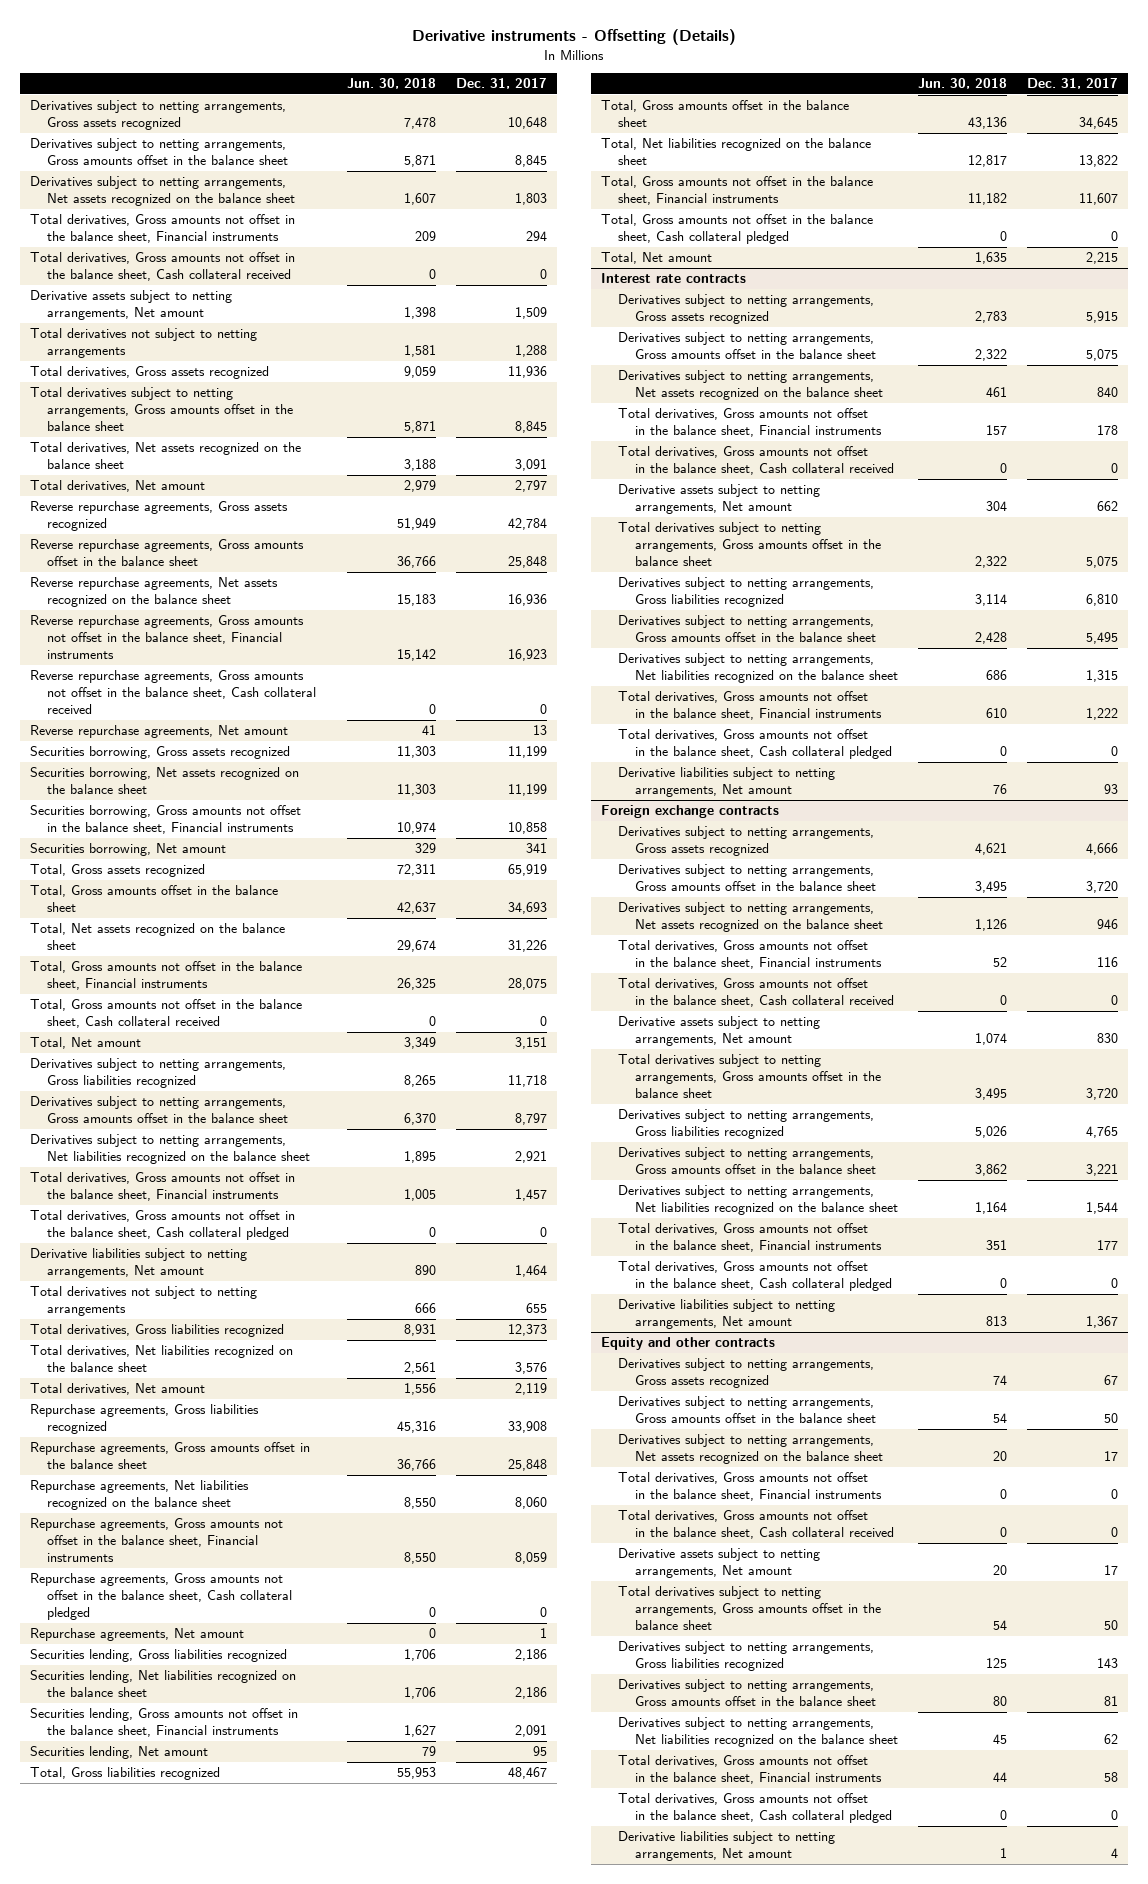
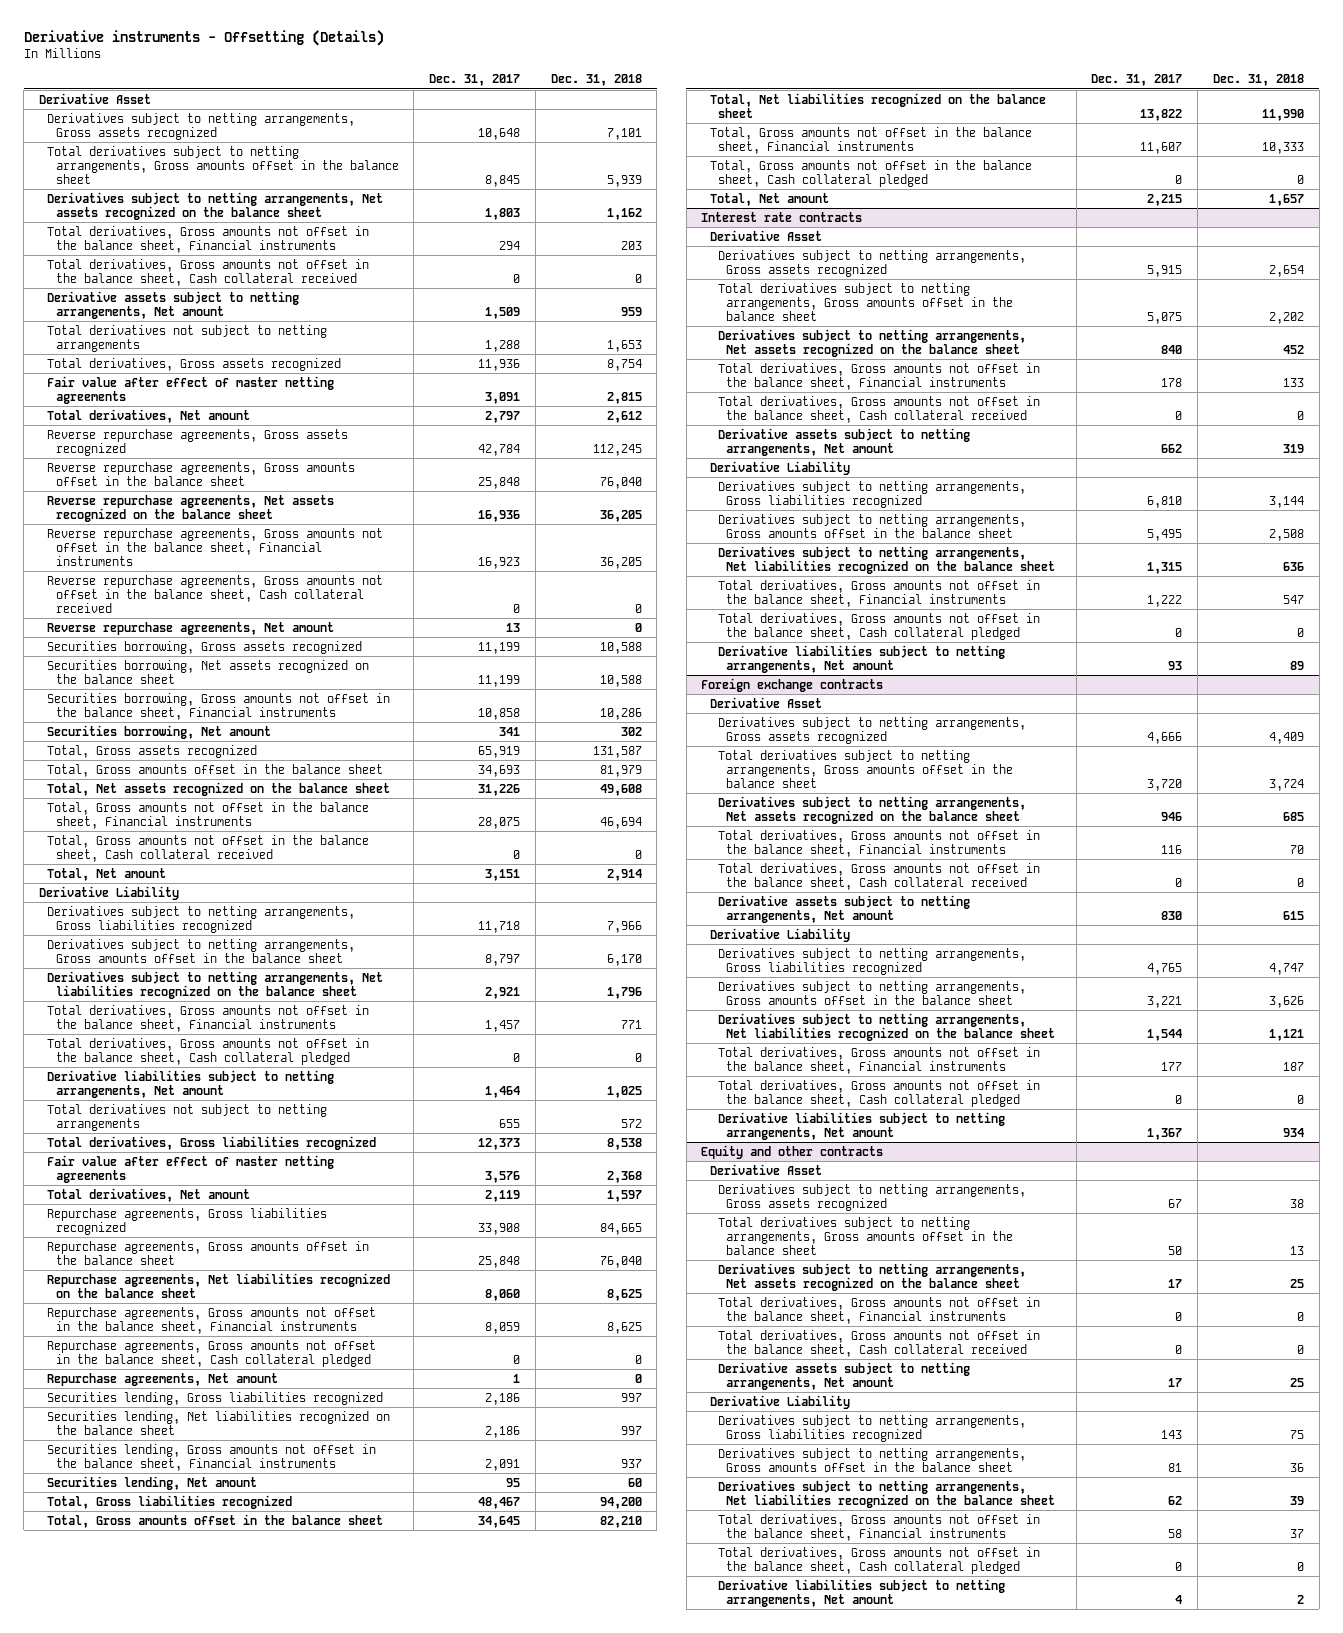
[346,78,436,90] Jun. 30, 2018 -> none
none -> [550,74,642,87] Dec. 31, 2018
none -> [39,92,152,104] Derivative Asset
[30,138,288,166] Derivatives subject to netting arrangements, Gross amounts offset in the balance sheet -> none
[30,387,293,432] Total derivatives subject to netting arrangements, Gross amounts offset in the balance sheet -> [47,145,399,184] Total derivatives subject to netting arrangements, Gross amounts offset in the balance sheet
[30,442,302,470] Total derivatives, Net assets recognized on the balance sheet -> [47,375,335,404] Fair value after effect of master netting agreements
none -> [39,885,180,900] Derivative Liability
[30,1345,294,1373] Total derivatives, Net liabilities recognized on the balance sheet -> [47,1154,335,1183] Fair value after effect of master netting agreements
none -> [709,229,822,241] Derivative Asset
[617,332,876,360] Derivatives subject to netting arrangements, Gross amounts offset in the balance sheet -> none
[617,522,881,567] Total derivatives subject to netting arrangements, Gross amounts offset in the balance sheet -> [717,282,1014,321] Total derivatives subject to netting arrangements, Gross amounts offset in the balance sheet
none -> [709,460,850,475] Derivative Liability
none -> [709,696,822,708] Derivative Asset
[617,864,876,892] Derivatives subject to netting arrangements, Gross amounts offset in the balance sheet -> none
[617,1054,881,1099] Total derivatives subject to netting arrangements, Gross amounts offset in the balance sheet -> [717,749,1014,788] Total derivatives subject to netting arrangements, Gross amounts offset in the balance sheet
none -> [709,927,850,942] Derivative Liability
none -> [709,1163,822,1175] Derivative Asset
[617,1396,876,1424] Derivatives subject to netting arrangements, Gross amounts offset in the balance sheet -> none
[617,1586,881,1631] Total derivatives subject to netting arrangements, Gross amounts offset in the balance sheet -> [717,1216,1014,1255] Total derivatives subject to netting arrangements, Gross amounts offset in the balance sheet
none -> [709,1394,850,1409] Derivative Liability

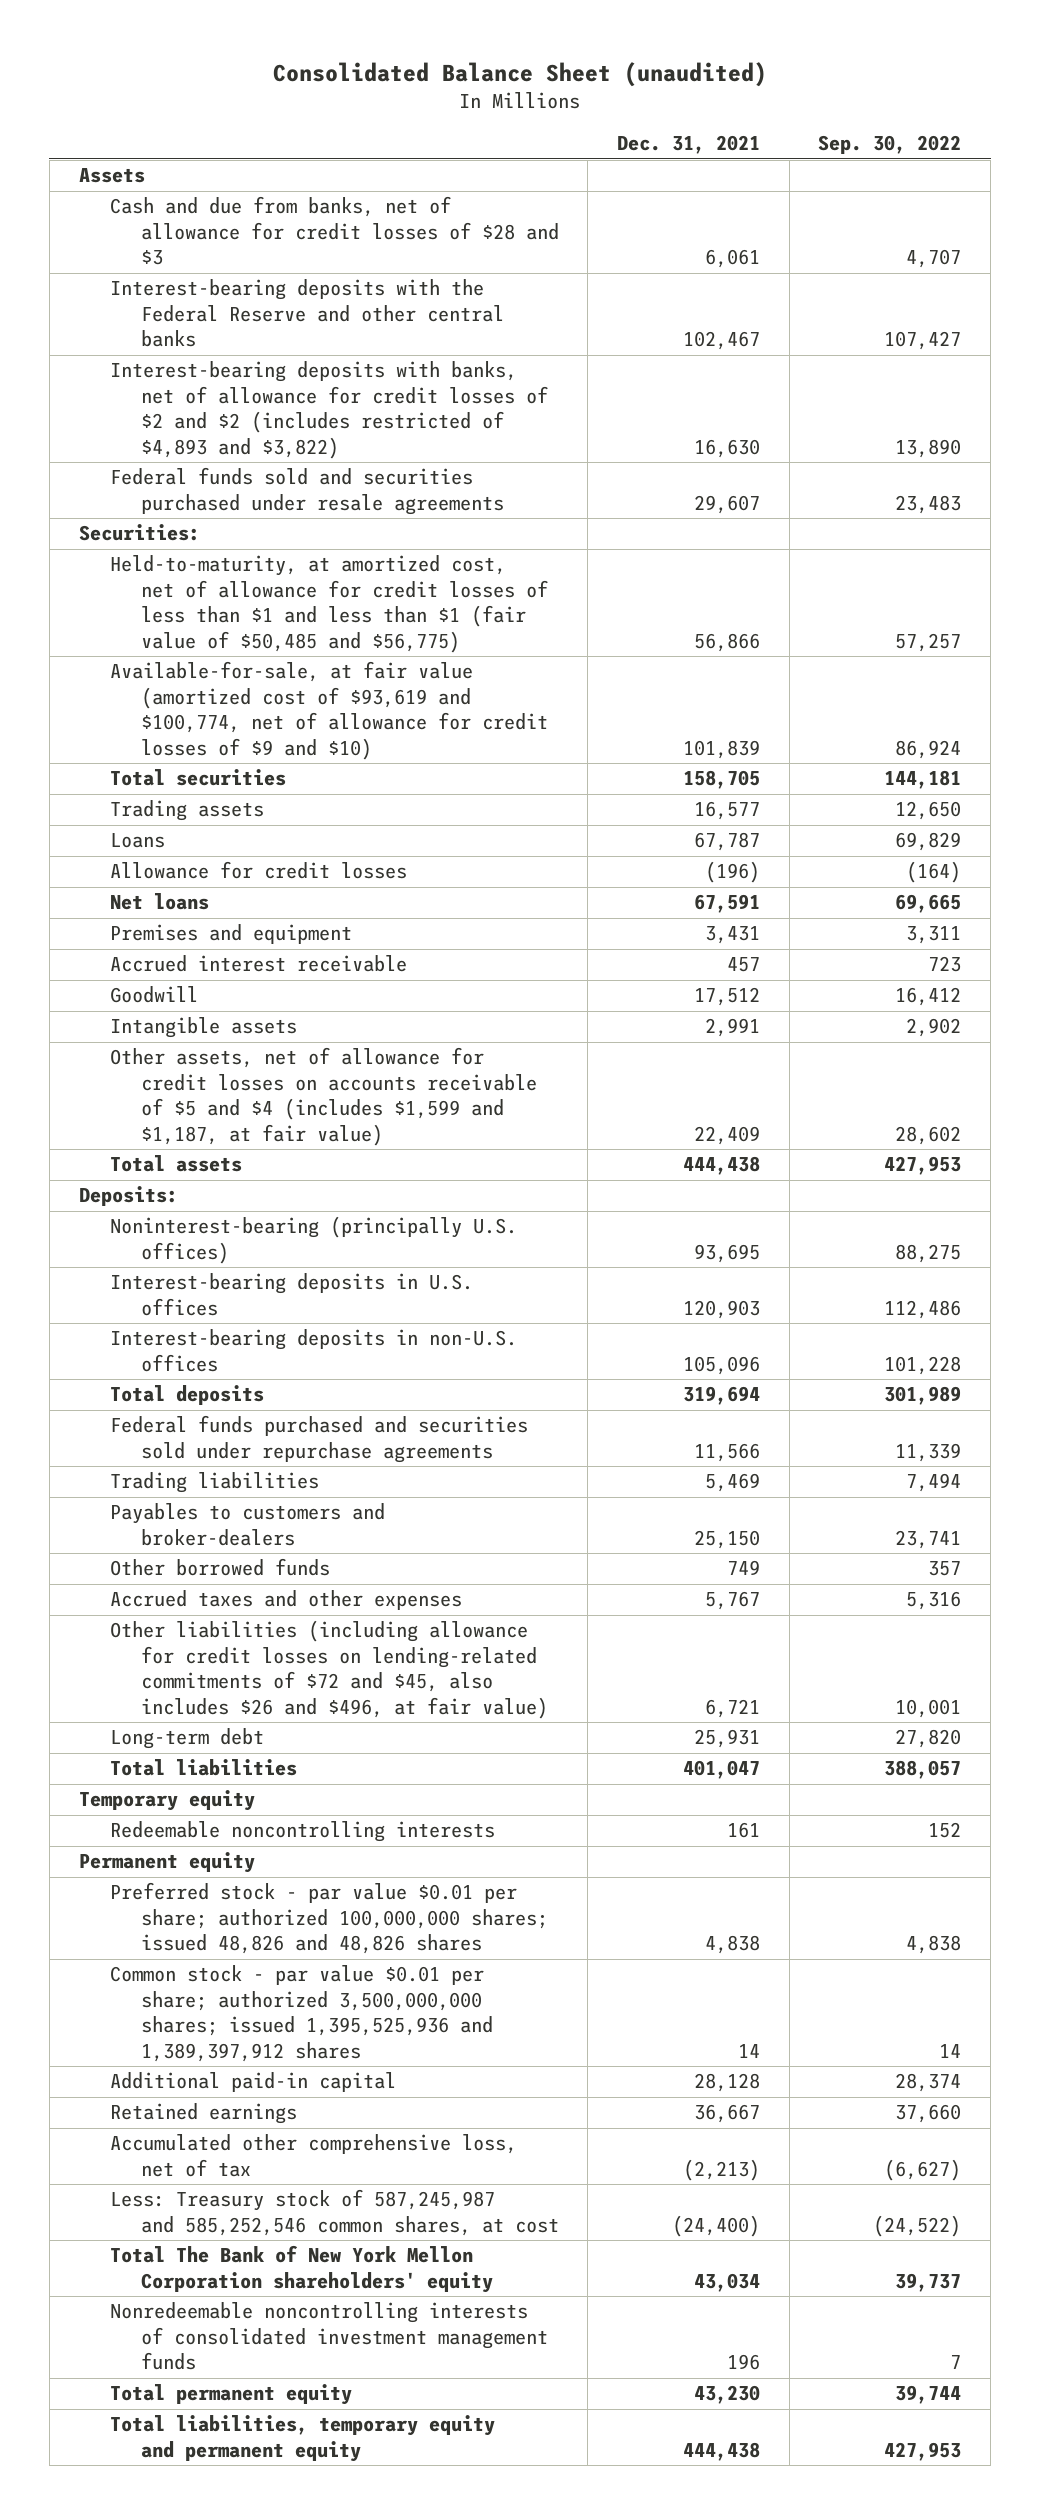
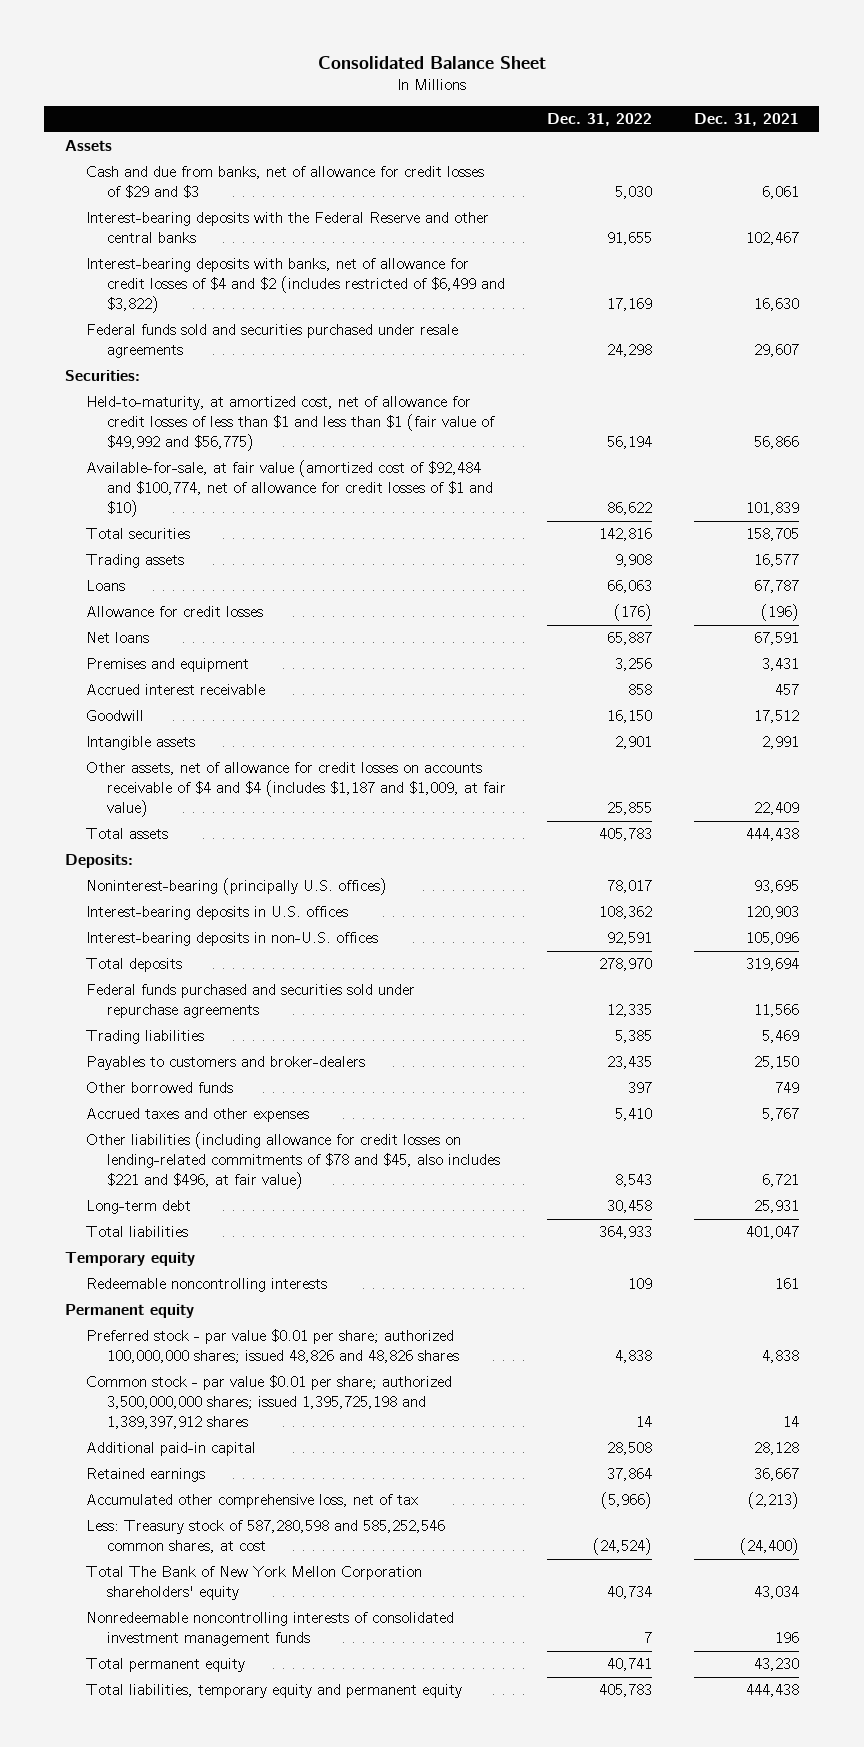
[273,61,768,87] Consolidated Balance Sheet (unaudited) -> [317,55,546,69] Consolidated Balance Sheet
[818,135,962,155] Sep. 30, 2022 -> none
none -> [547,113,653,127] Dec. 31, 2022
[109,196,559,266] Cash and due from banks, net of allowance for credit losses of $28 and $3 -> [85,166,484,199] Cash and due from banks, net of allowance for credit losses of $29 and $3
[109,361,548,459] Interest-bearing deposits with banks, net of allowance for credit losses of $2 and $2 (includes restricted of $4,893 and $3,822) -> [85,258,505,314] Interest-bearing deposits with banks, net of allowance for credit losses of $4 and $2 (includes restricted of $6,499 and $3,822)
[109,555,548,653] Held-to-maturity, at amortized cost, net of allowance for credit losses of less than $1 and less than $1 (fair value of $50,485 and $56,775) -> [85,396,495,452] Held-to-maturity, at amortized cost, net of allowance for credit losses of less than $1 and less than $1 (fair value of $49,992 and $56,775)
[109,661,548,760] Available-for-sale, at fair value (amortized cost of $93,619 and $100,774, net of allowance for credit losses of $9 and $10) -> [85,460,493,518] Available-for-sale, at fair value (amortized cost of $92,484 and $100,774, net of allowance for credit losses of $1 and $10)
[109,1047,537,1146] Other assets, net of allowance for credit losses on accounts receivable of $5 and $4 (includes $1,599 and $1,187, at fair value) -> [85,762,506,818] Other assets, net of allowance for credit losses on accounts receivable of $4 and $4 (includes $1,187 and $1,009, at fair value)
[109,1620,548,1719] Other liabilities (including allowance for credit losses on lending-related commitments of $72 and $45, also includes $26 and $496, at fair value) -> [85,1132,500,1190] Other liabilities (including allowance for credit losses on lending-related commitments of $78 and $45, also includes $221 and $496, at fair value)
[109,1965,493,2062] Common stock - par value $0.01 per share; authorized 3,500,000,000 shares; issued 1,395,525,936 and 1,389,397,912 shares -> [85,1375,452,1430] Common stock - par value $0.01 per share; authorized 3,500,000,000 shares; issued 1,395,725,198 and 1,389,397,912 shares
[109,2189,559,2236] Less: Treasury stock of 587,245,987 and 585,252,546 common shares, at cost -> [85,1520,445,1554] Less: Treasury stock of 587,280,598 and 585,252,546 common shares, at cost

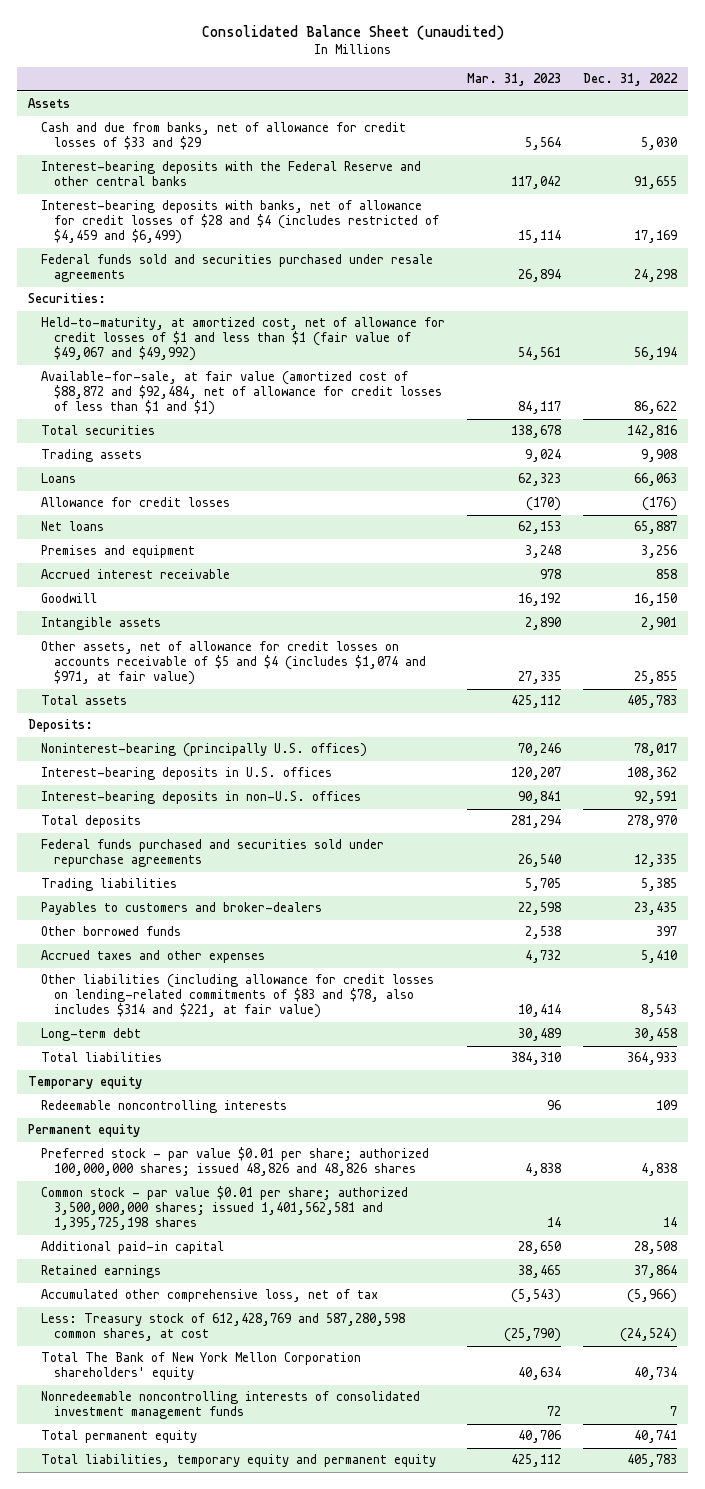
[317,55,546,69] Consolidated Balance Sheet -> [201,24,504,40] Consolidated Balance Sheet (unaudited)
[693,113,799,127] Dec. 31, 2021 -> none
none -> [467,73,562,87] Mar. 31, 2023
[85,166,484,199] Cash and due from banks, net of allowance for credit losses of $29 and $3 -> [41,122,407,151] Cash and due from banks, net of allowance for credit losses of $33 and $29
[85,258,505,314] Interest-bearing deposits with banks, net of allowance for credit losses of $4 and $2 (includes restricted of $6,499 and $3,822) -> [41,200,440,245] Interest-bearing deposits with banks, net of allowance for credit losses of $28 and $4 (includes restricted of $4,459 and $6,499)
[85,396,495,452] Held-to-maturity, at amortized cost, net of allowance for credit losses of less than $1 and less than $1 (fair value of $49,992 and $56,775) -> [41,317,446,362] Held-to-maturity, at amortized cost, net of allowance for credit losses of $1 and less than $1 (fair value of $49,067 and $49,992)
[85,460,493,518] Available-for-sale, at fair value (amortized cost of $92,484 and $100,774, net of allowance for credit losses of $1 and $10) -> [41,371,443,416] Available-for-sale, at fair value (amortized cost of $88,872 and $92,484, net of allowance for credit losses of less than $1 and $1)
[85,762,506,818] Other assets, net of allowance for credit losses on accounts receivable of $4 and $4 (includes $1,187 and $1,009, at fair value) -> [41,641,427,686] Other assets, net of allowance for credit losses on accounts receivable of $5 and $4 (includes $1,074 and $971, at fair value)
[85,1132,500,1190] Other liabilities (including allowance for credit losses on lending-related commitments of $78 and $45, also includes $221 and $496, at fair value) -> [41,974,435,1019] Other liabilities (including allowance for credit losses on lending-related commitments of $83 and $78, also includes $314 and $221, at fair value)
[85,1375,452,1430] Common stock - par value $0.01 per share; authorized 3,500,000,000 shares; issued 1,395,725,198 and 1,389,397,912 shares -> [41,1186,409,1231] Common stock - par value $0.01 per share; authorized 3,500,000,000 shares; issued 1,401,562,581 and 1,395,725,198 shares
[85,1520,445,1554] Less: Treasury stock of 587,280,598 and 585,252,546 common shares, at cost -> [41,1313,406,1342] Less: Treasury stock of 612,428,769 and 587,280,598 common shares, at cost

